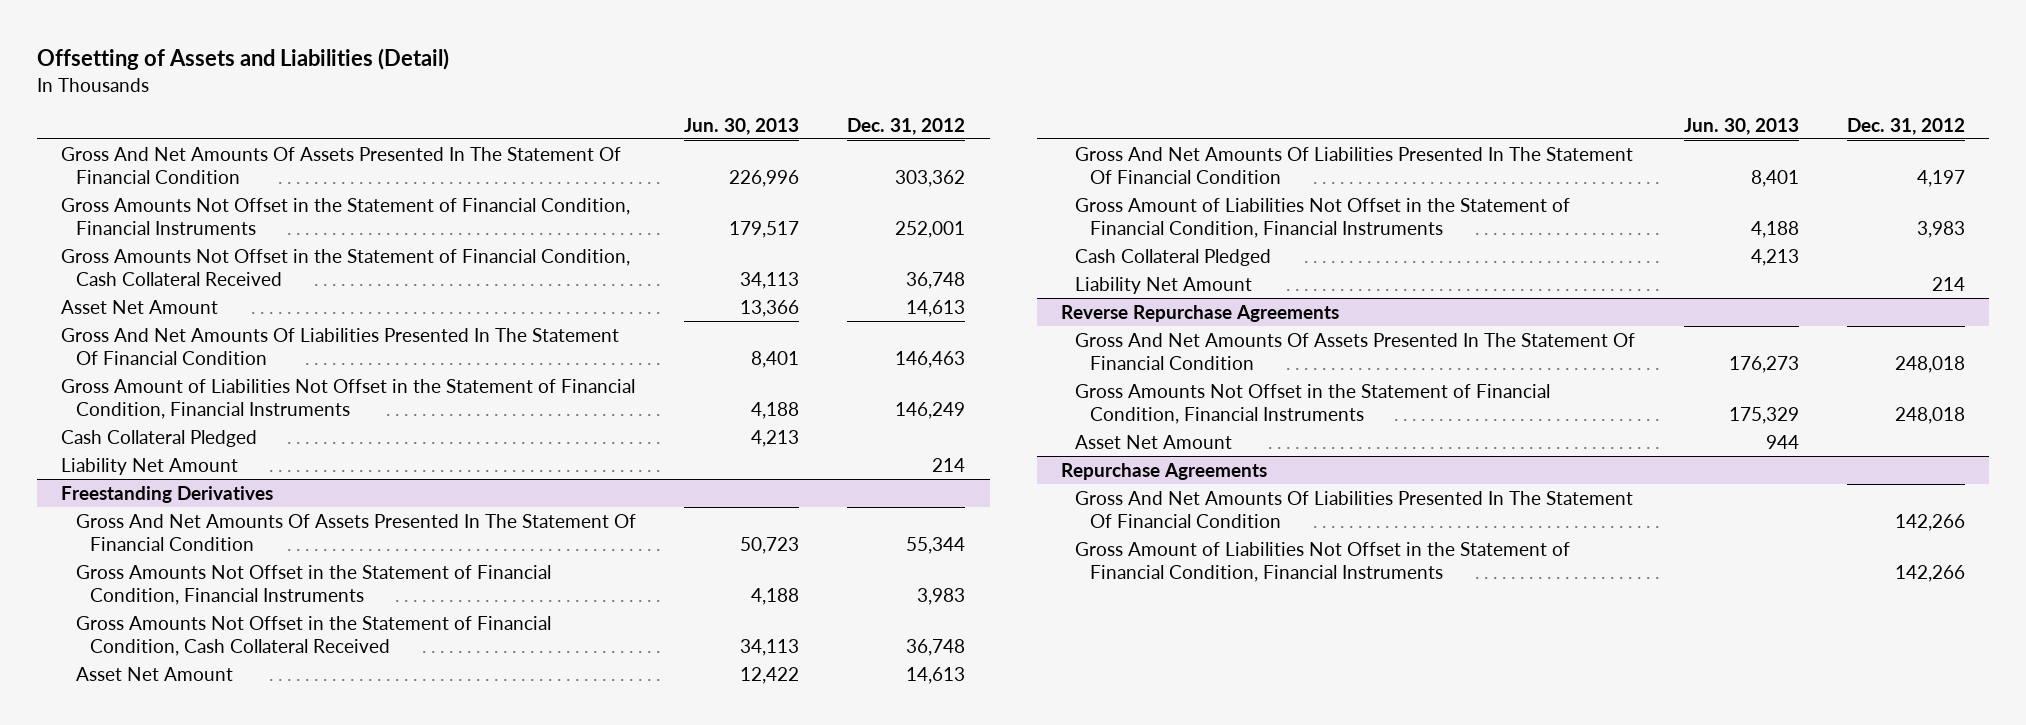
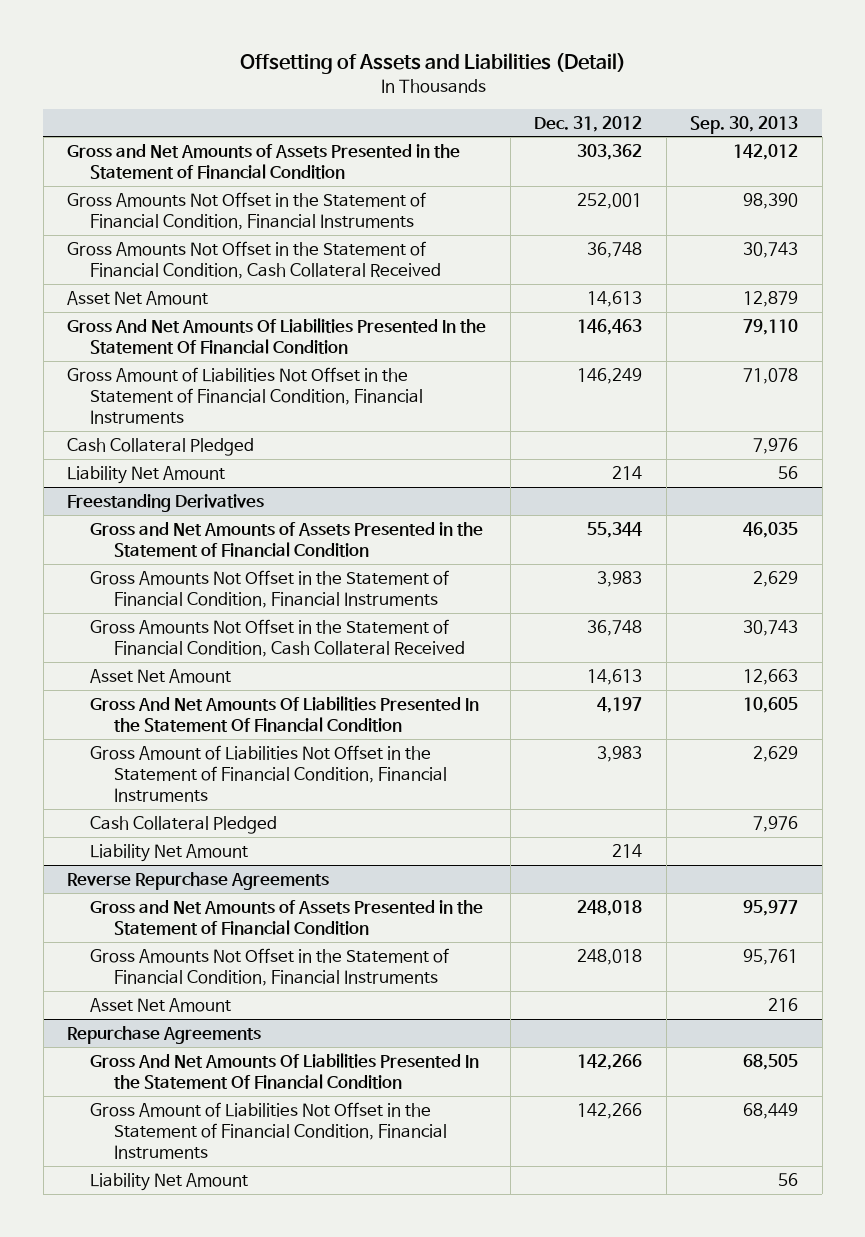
[683,117,799,135] Jun. 30, 2013 -> none
none -> [690,115,799,134] Sep. 30, 2013
[61,146,622,185] Gross And Net Amounts Of Assets Presented In The Statement Of Financial Condition -> [67,143,461,180] Gross and Net Amounts of Assets Presented in the Statement of Financial Condition
[61,327,620,366] Gross And Net Amounts Of Liabilities Presented In The Statement Of Financial Condition -> [67,317,487,355] Gross And Net Amounts Of Liabilities Presented In the Statement Of Financial Condition
[75,513,636,552] Gross And Net Amounts Of Assets Presented In The Statement Of Financial Condition -> [90,521,484,558] Gross and Net Amounts of Assets Presented in the Statement of Financial Condition
[1075,146,1634,185] Gross And Net Amounts Of Liabilities Presented In The Statement Of Financial Condition -> [90,695,480,733] Gross And Net Amounts Of Liabilities Presented In the Statement Of Financial Condition
[1075,332,1636,371] Gross And Net Amounts Of Assets Presented In The Statement Of Financial Condition -> [90,899,484,936] Gross and Net Amounts of Assets Presented in the Statement of Financial Condition
[1075,490,1634,529] Gross And Net Amounts Of Liabilities Presented In The Statement Of Financial Condition -> [90,1052,480,1090] Gross And Net Amounts Of Liabilities Presented In the Statement Of Financial Condition
none -> [90,1172,249,1191] Liability Net Amount

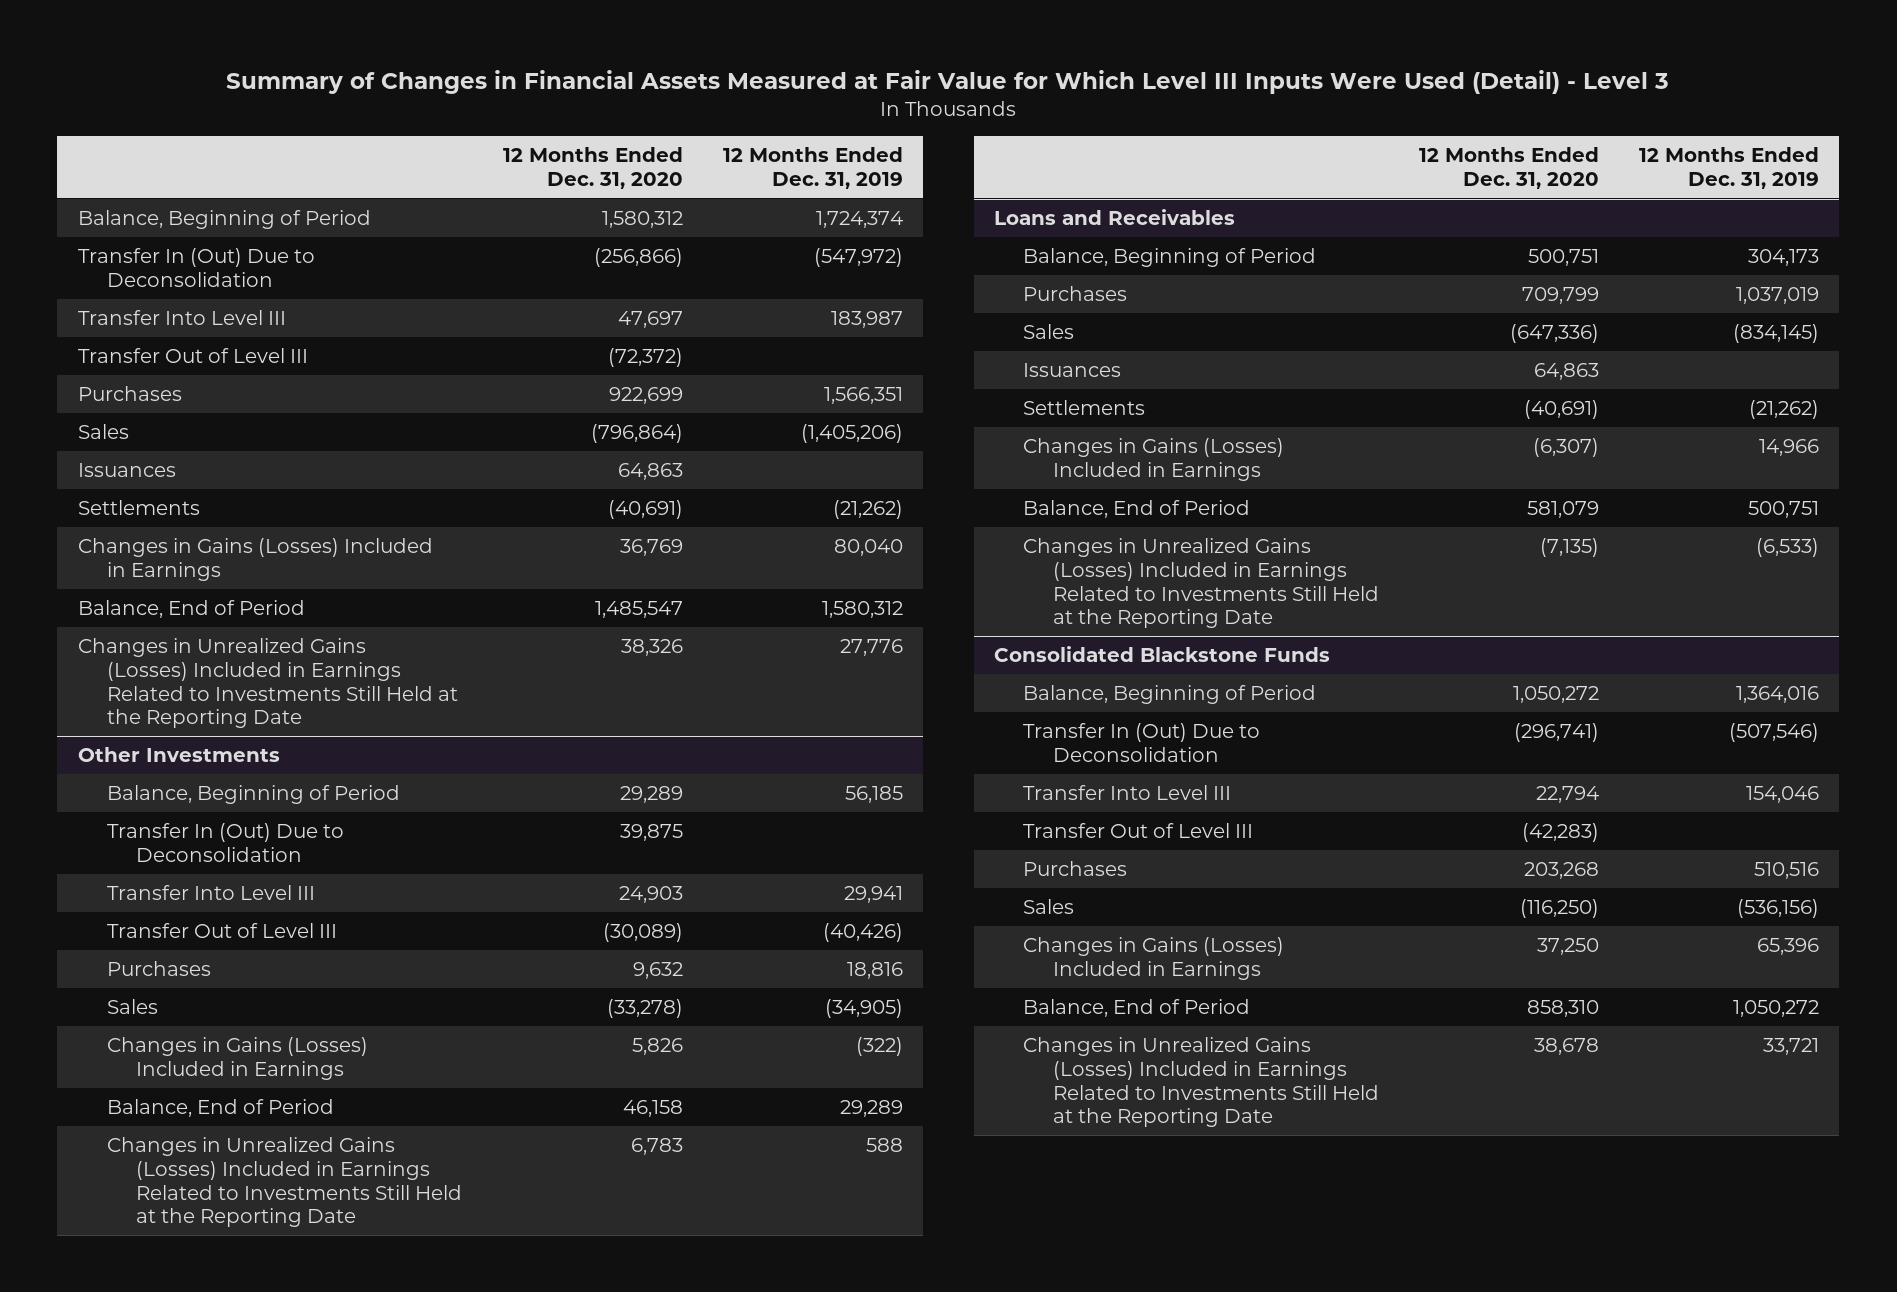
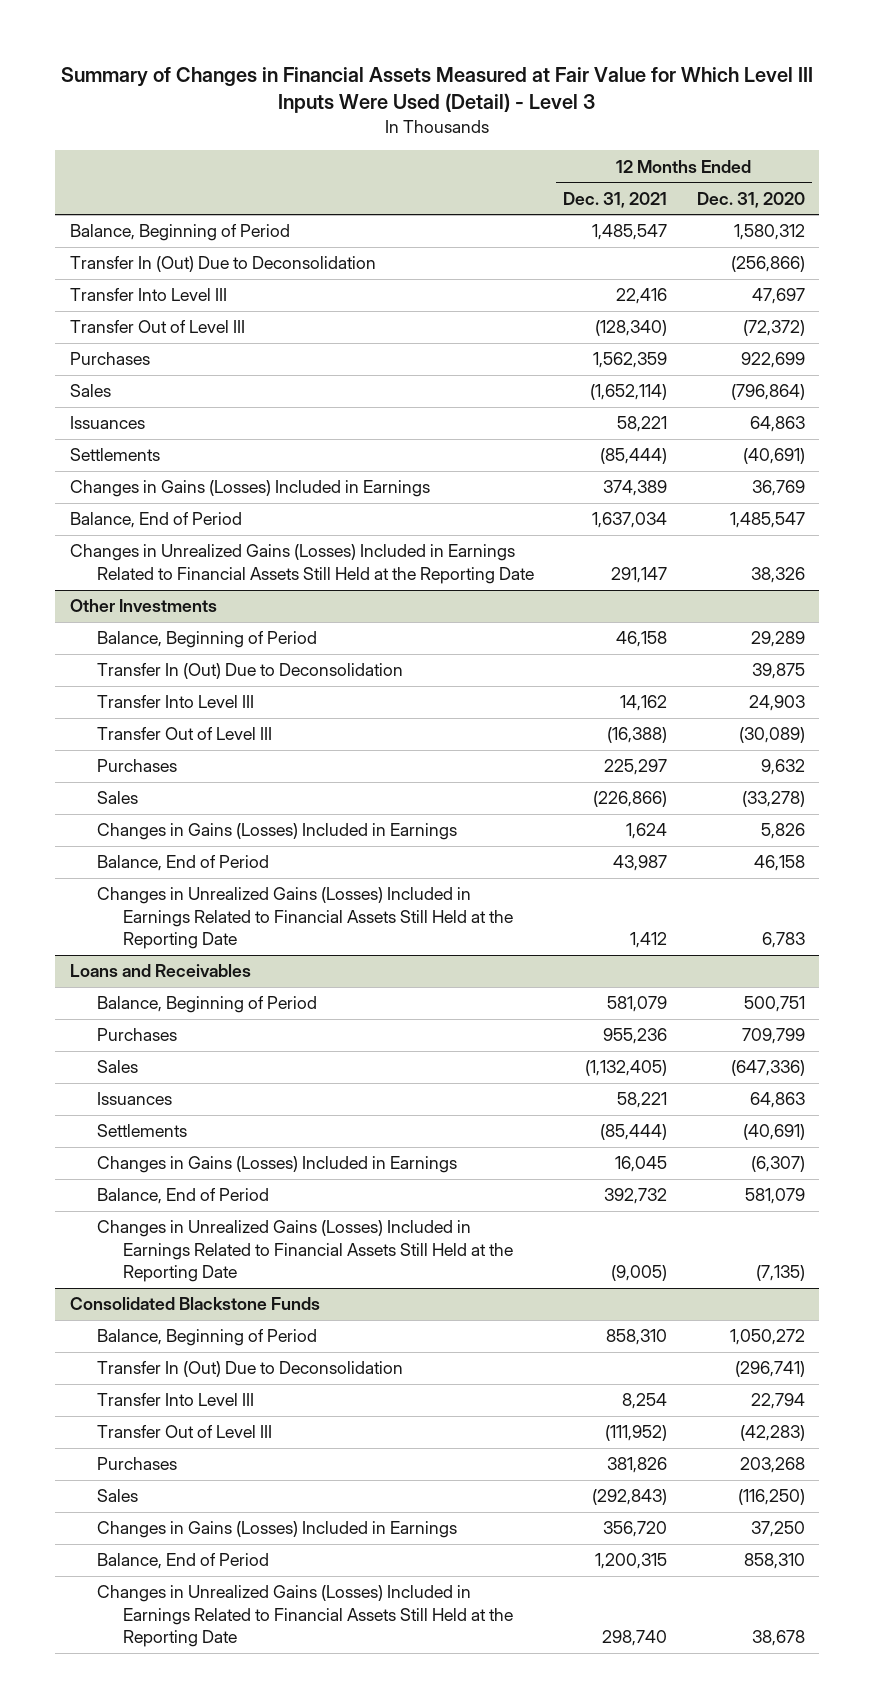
[723,146,904,189] 12 Months Ended Dec. 31, 2019 -> none
none -> [563,191,668,208] Dec. 31, 2021
[77,638,459,729] Changes in Unrealized Gains (Losses) Included in Earnings Related to Investments Still Held at the Reporting Date -> [70,544,534,584] Changes in Unrealized Gains (Losses) Included in Earnings Related to Financial Assets Still Held at the Reporting Date
[107,1137,463,1228] Changes in Unrealized Gains (Losses) Included in Earnings Related to Investments Still Held at the Reporting Date -> [96,887,514,950] Changes in Unrealized Gains (Losses) Included in Earnings Related to Financial Assets Still Held at the Reporting Date
[1023,538,1379,629] Changes in Unrealized Gains (Losses) Included in Earnings Related to Investments Still Held at the Reporting Date -> [96,1220,514,1283] Changes in Unrealized Gains (Losses) Included in Earnings Related to Financial Assets Still Held at the Reporting Date
[1023,1037,1379,1128] Changes in Unrealized Gains (Losses) Included in Earnings Related to Investments Still Held at the Reporting Date -> [96,1585,514,1648] Changes in Unrealized Gains (Losses) Included in Earnings Related to Financial Assets Still Held at the Reporting Date

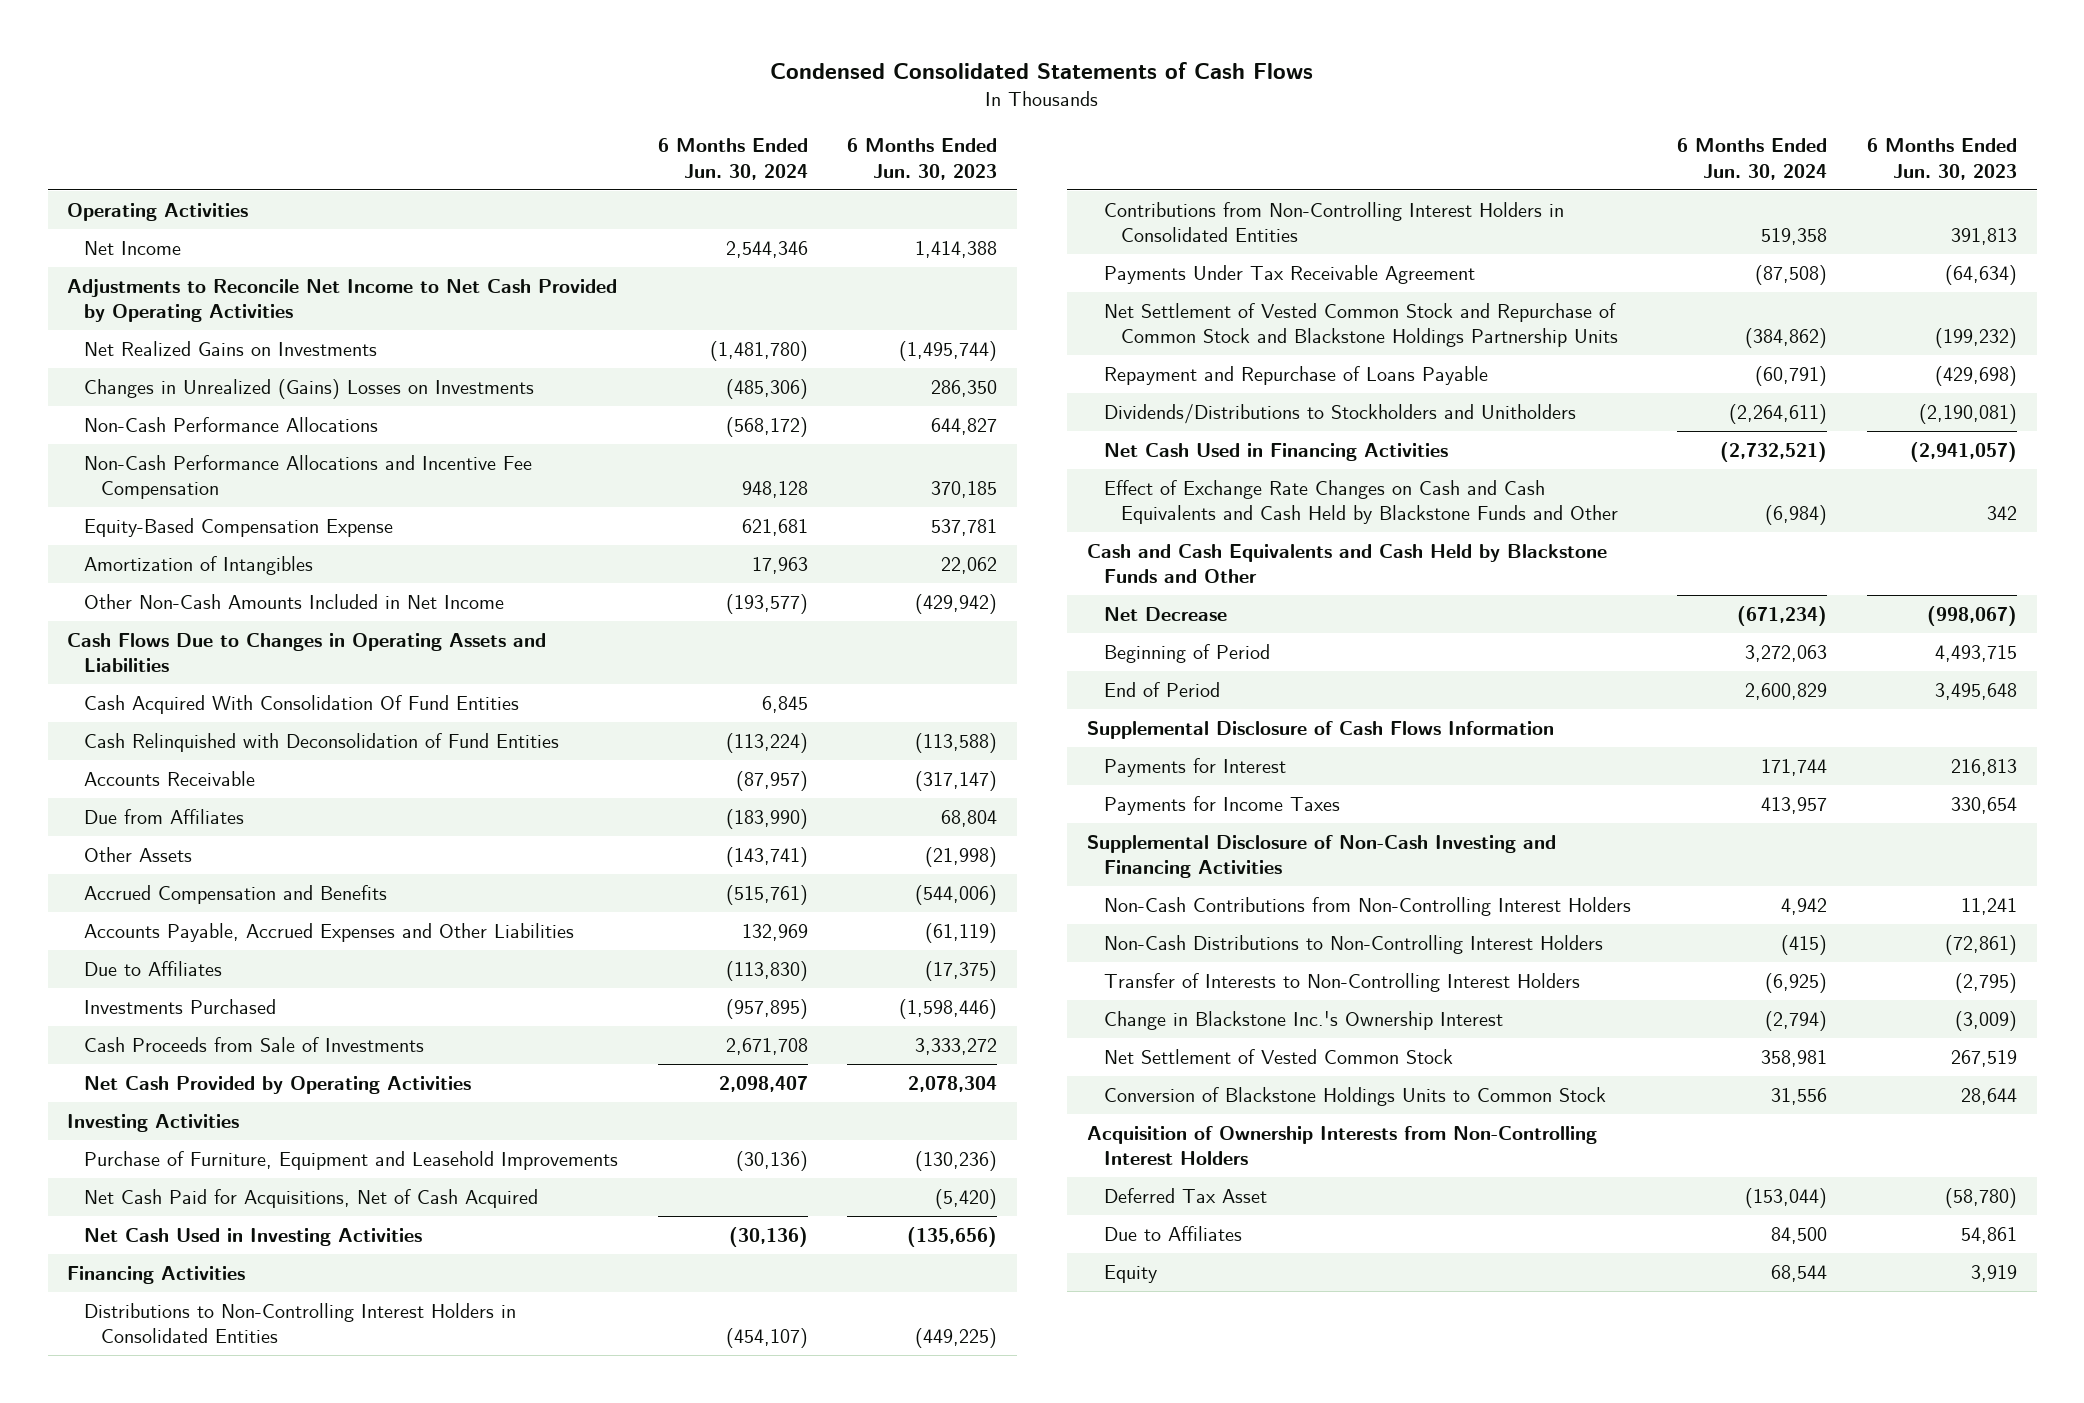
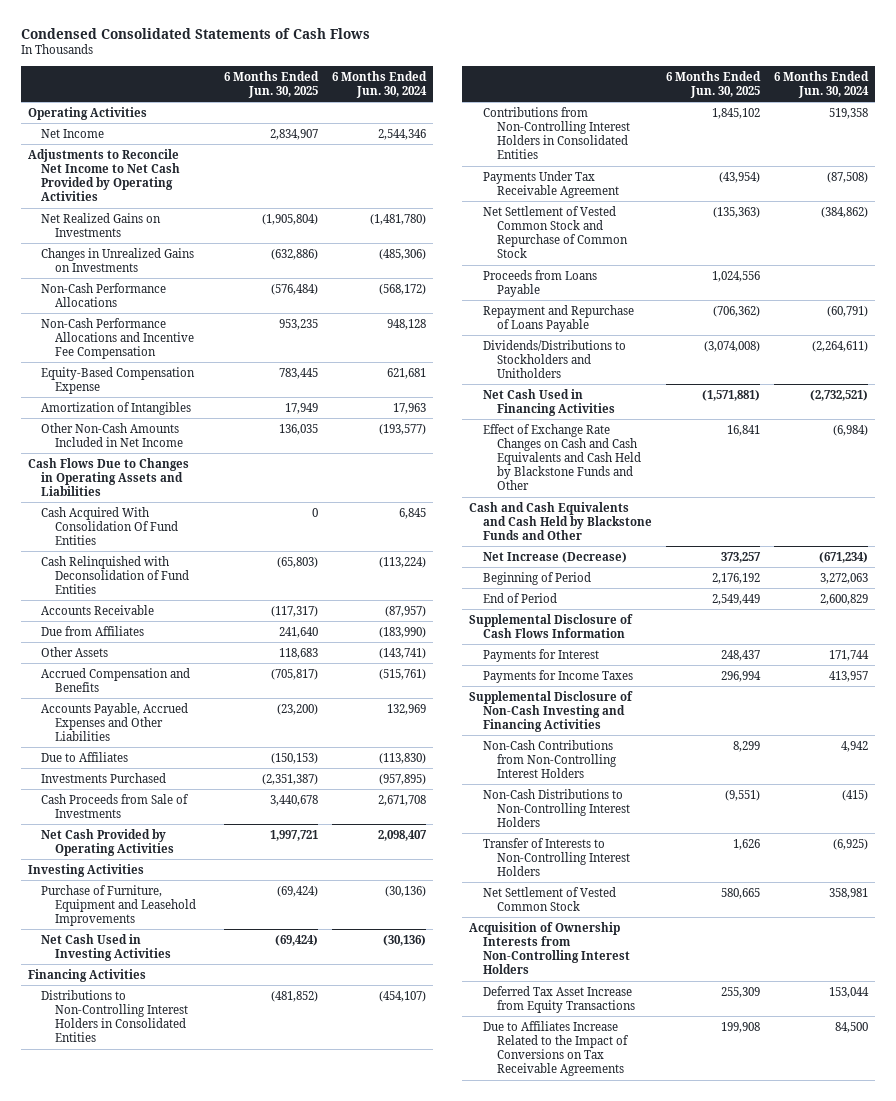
[847,138,998,180] 6 Months Ended Jun. 30, 2023 -> none
none -> [224,70,320,98] 6 Months Ended Jun. 30, 2025
[84,379,535,400] Changes in Unrealized (Gains) Losses on Investments -> [41,247,195,272] Changes in Unrealized Gains on Investments
[84,1189,539,1209] Net Cash Paid for Acquisitions, Net of Cash Acquired -> none
[1103,303,1618,348] Net Settlement of Vested Common Stock and Repurchase of Common Stock and Blackstone Holdings Partnership Units -> [483,205,628,259] Net Settlement of Vested Common Stock and Repurchase of Common Stock
none -> [483,269,598,297] Proceeds from Loans Payable
[1103,607,1227,622] Net Decrease -> [483,551,628,563] Net Increase (Decrease)
[1103,1011,1503,1031] Change in Blackstone Inc.'s Ownership Interest -> none
[1103,1087,1606,1107] Conversion of Blackstone Holdings Units to Common Stock -> none
[1103,1188,1267,1204] Deferred Tax Asset -> none
[1103,1265,1157,1284] Equity -> none
none -> [483,985,635,1013] Deferred Tax Asset Increase from Equity Transactions
[1103,1226,1242,1242] Due to Affiliates -> [483,1020,629,1077] Due to Affiliates Increase Related to the Impact of Conversions on Tax Receivable Agreements

